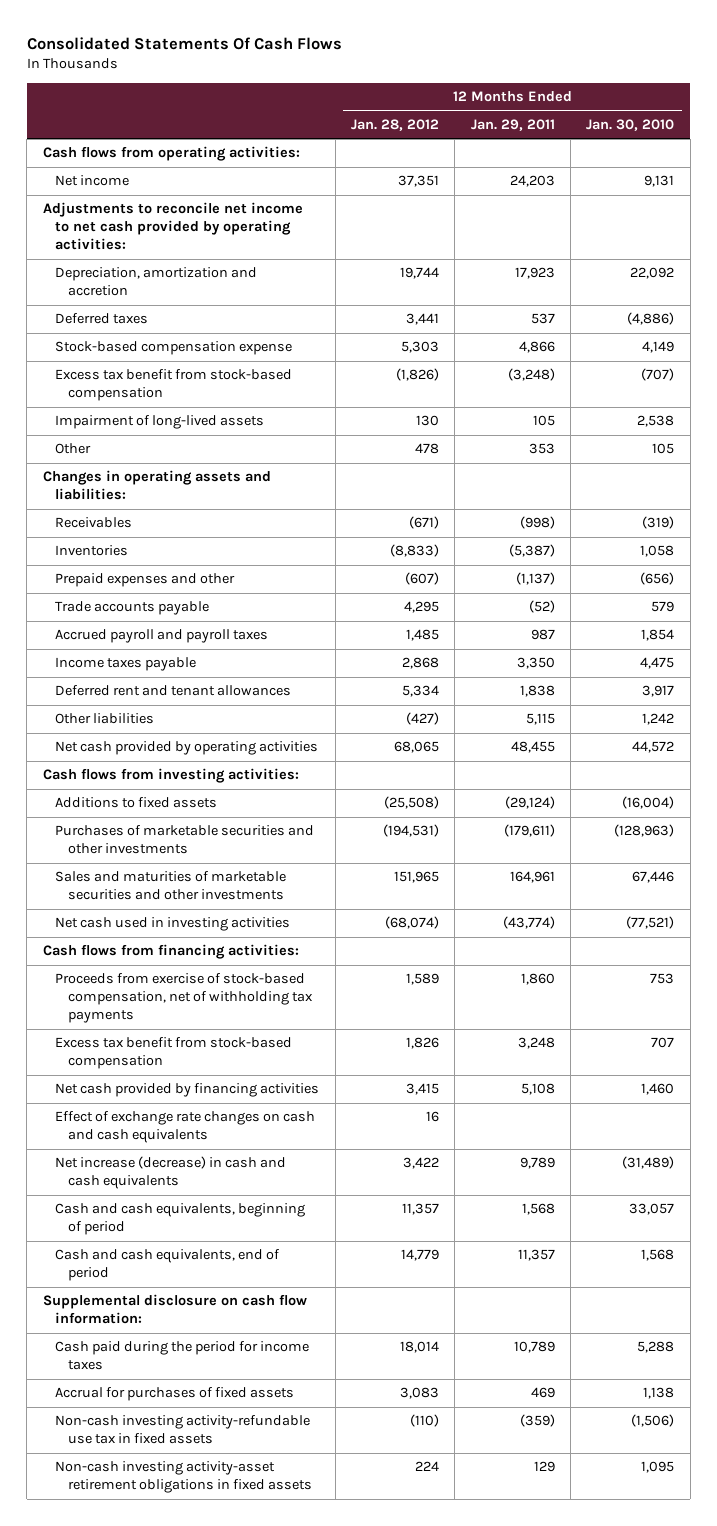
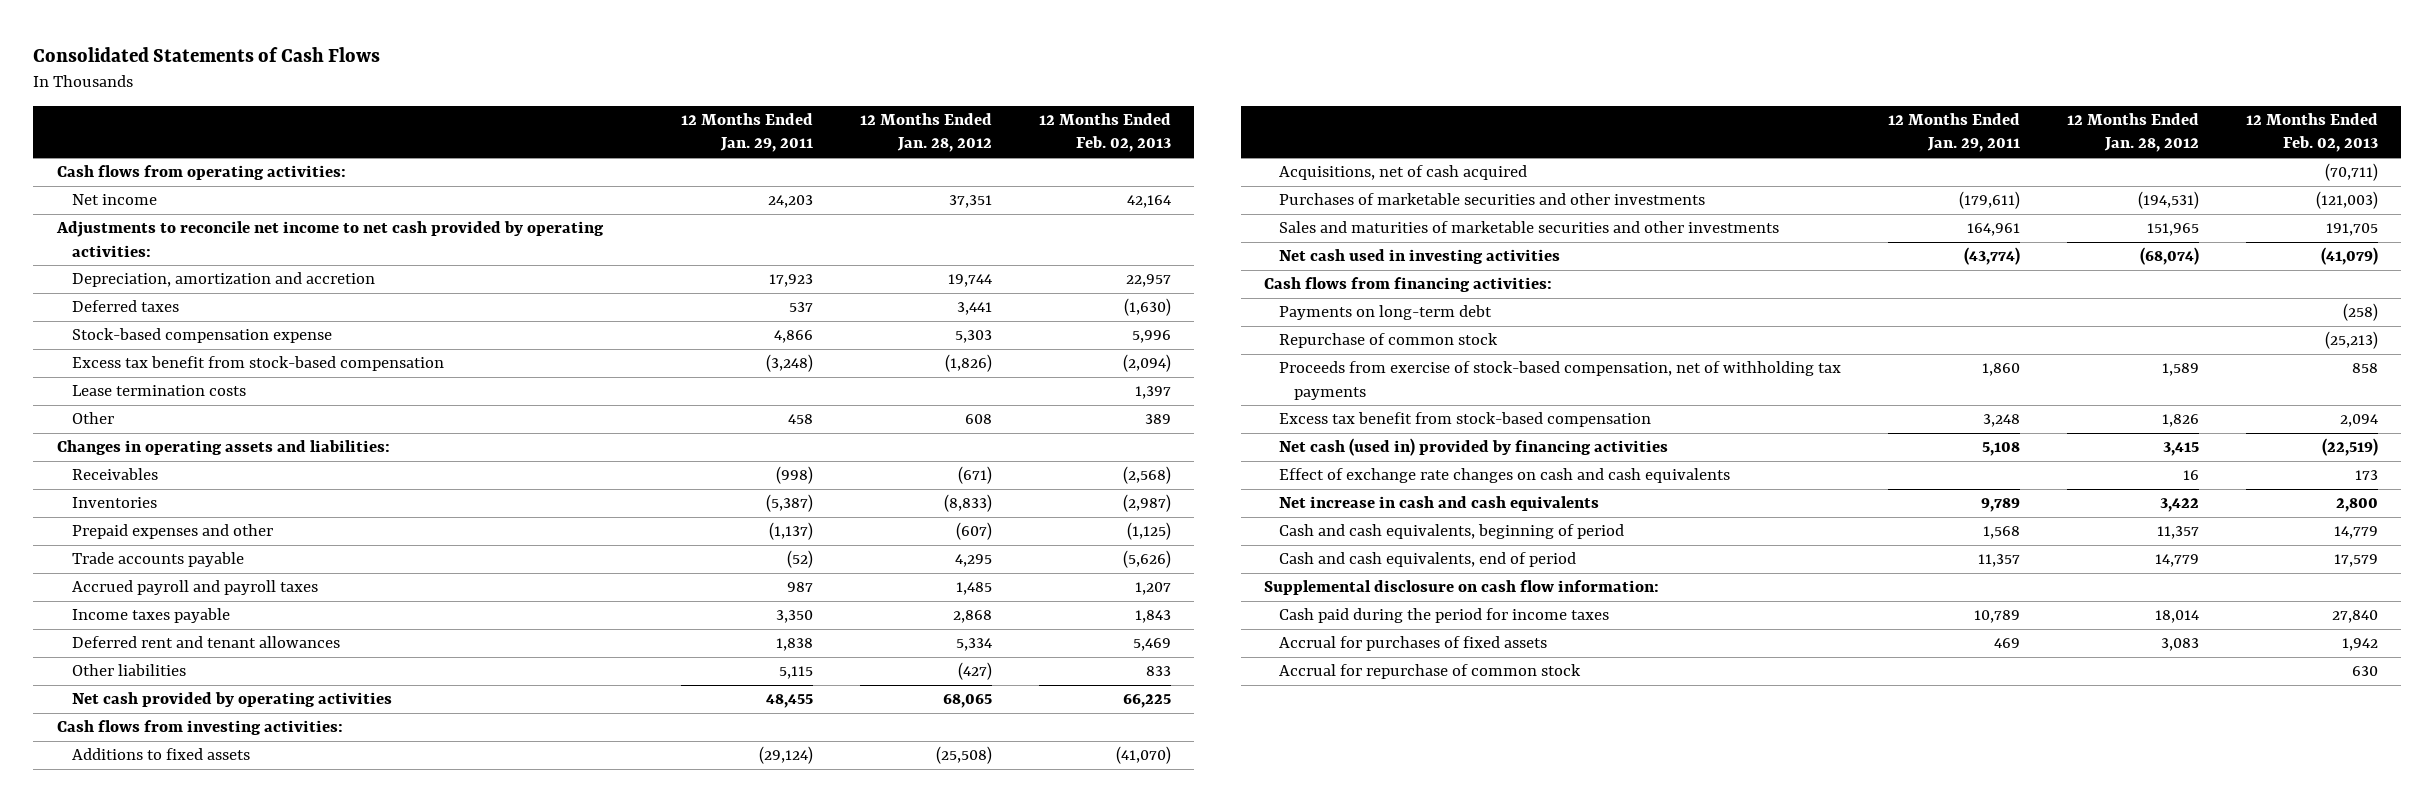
[26,37,342,51] Consolidated Statements Of Cash Flows -> [33,47,381,63] Consolidated Statements of Cash Flows
[586,118,675,131] Jan. 30, 2010 -> none
none -> [1038,113,1171,153] 12 Months Ended Feb. 02, 2013
[55,415,265,430] Impairment of long-lived assets -> none
none -> [71,385,246,397] Lease termination costs
[415,443,440,455] 478 -> [964,414,992,425] 608
[528,443,555,455] 353 -> [787,414,813,425] 458
none -> [1278,165,1527,181] Acquisitions, net of cash acquired
none -> [1278,305,1492,321] Payments on long-term debt
none -> [1278,333,1498,349] Repurchase of common stock
[55,1083,320,1098] Net cash provided by financing activities -> [1278,438,1668,457] Net cash (used in) provided by financing activities
[55,1156,287,1190] Net increase (decrease) in cash and cash equivalents -> [1278,496,1599,512] Net increase in cash and cash equivalents
[55,1415,311,1445] Non-cash investing activity-refundable use tax in fixed assets -> none
[55,1461,313,1494] Non-cash investing activity-asset retirement obligations in fixed assets -> none
none -> [1278,664,1581,680] Accrual for repurchase of common stock

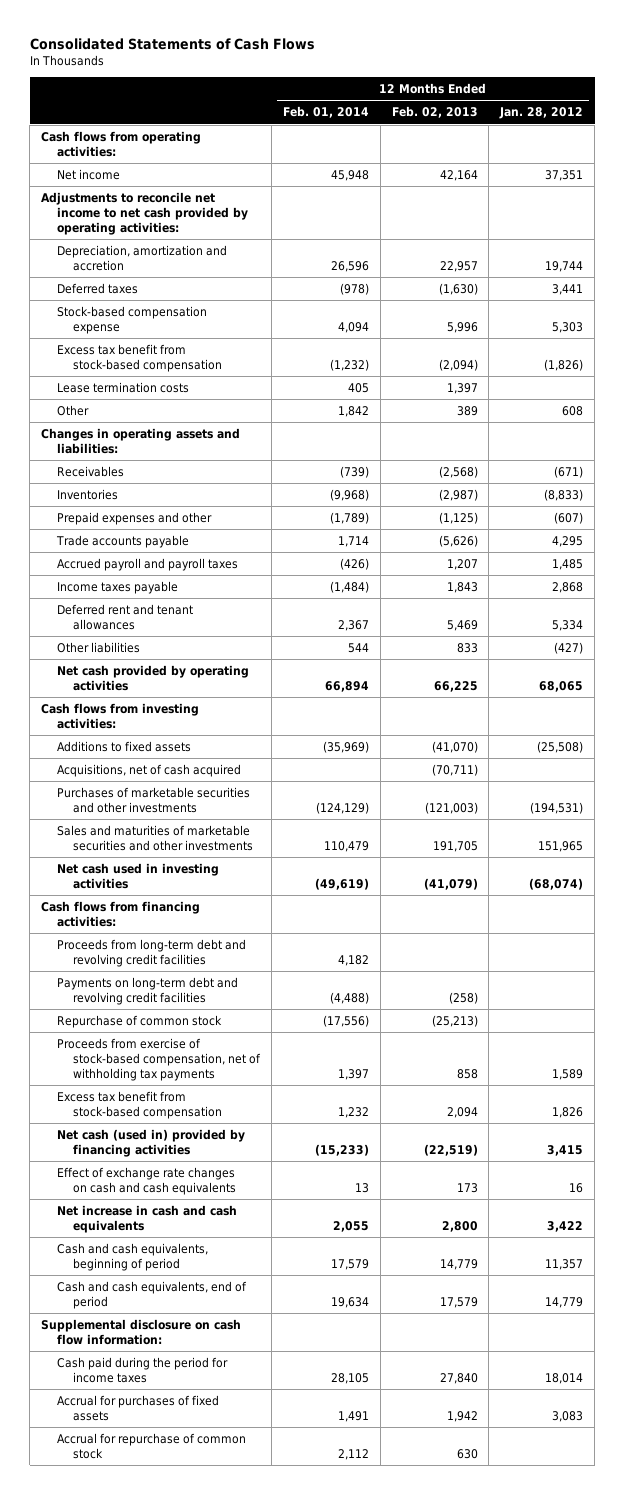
[680,113,813,153] 12 Months Ended Jan. 29, 2011 -> none
none -> [283,106,370,119] Feb. 01, 2014
none -> [57,939,247,967] Proceeds from long-term debt and revolving credit facilities
[1278,305,1492,321] Payments on long-term debt -> [57,977,239,1005] Payments on long-term debt and revolving credit facilities

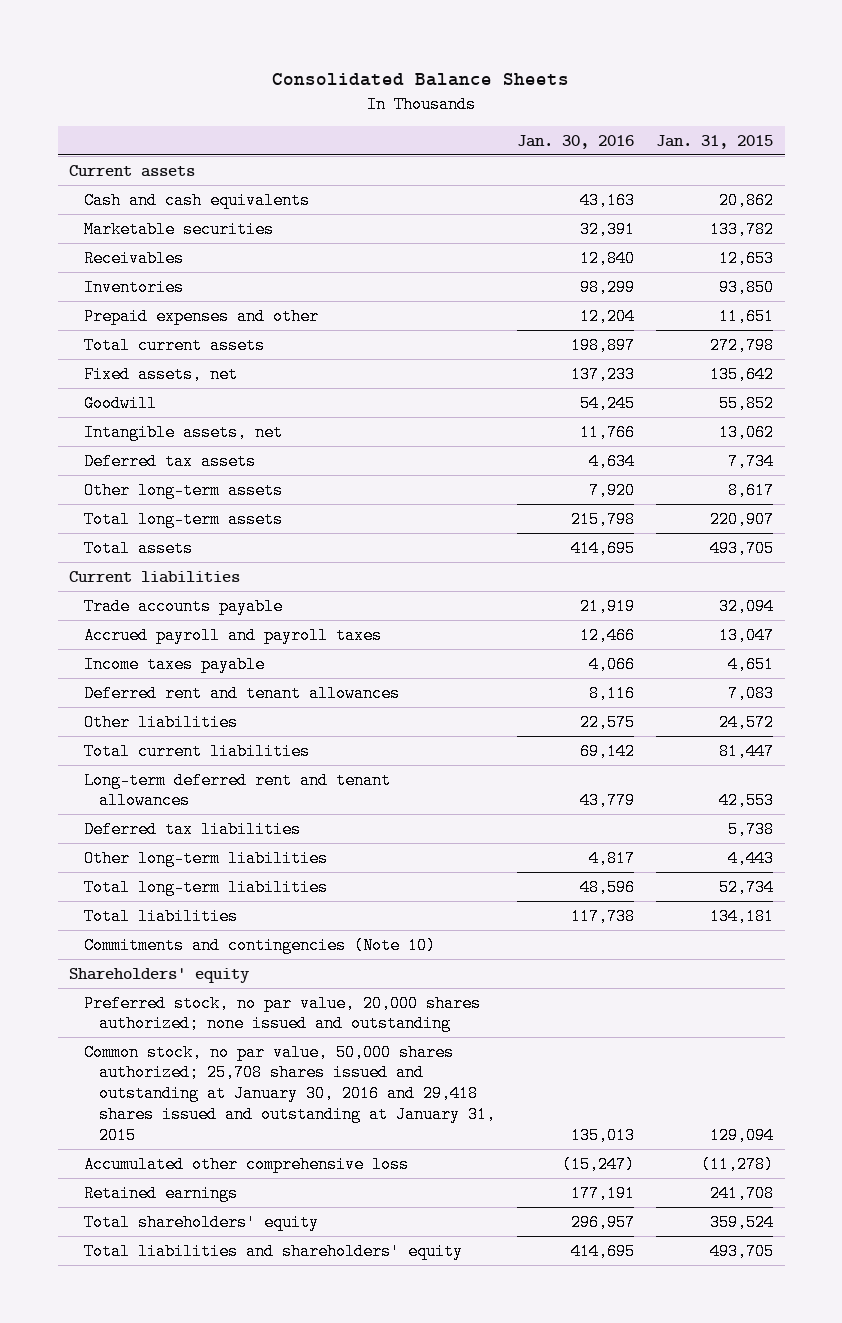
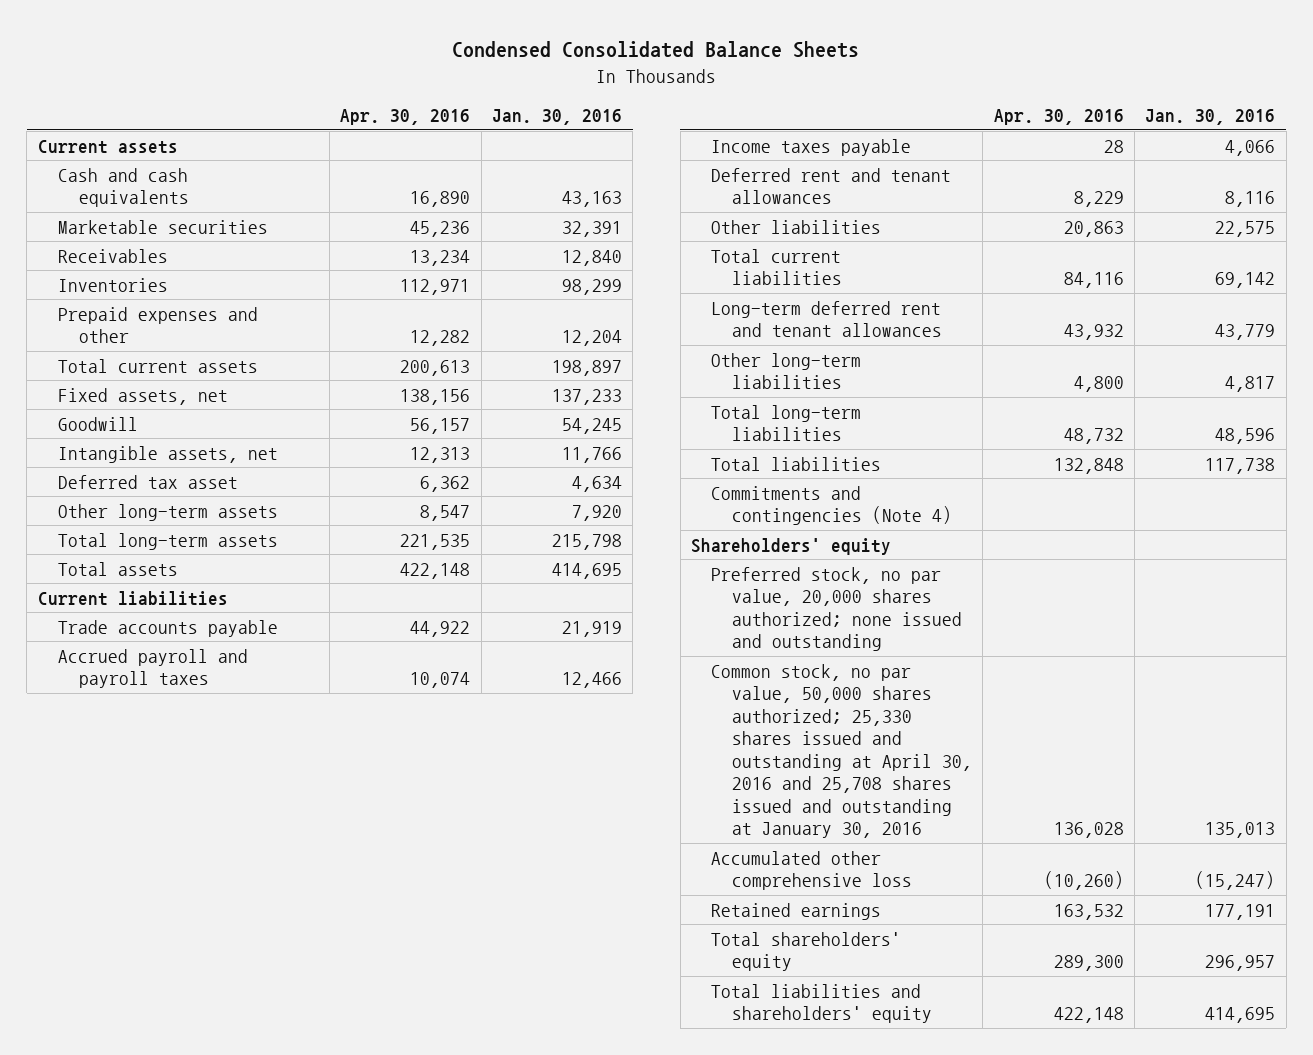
[272,72,570,86] Consolidated Balance Sheets -> [452,41,860,59] Condensed Consolidated Balance Sheets
[656,135,774,150] Jan. 31, 2015 -> none
none -> [340,109,471,126] Apr. 30, 2016
[84,452,257,470] Deferred tax assets -> [58,474,239,489] Deferred tax asset
[84,820,302,838] Deferred tax liabilities -> none
[84,936,437,954] Commitments and contingencies (Note 10) -> [711,485,953,526] Commitments and contingencies (Note 4)
[84,1043,497,1144] Common stock, no par value, 50,000 shares authorized; 25,708 shares issued and outstanding at January 30, 2016 and 29,418 shares issued and outstanding at January 31, 2015 -> [711,663,973,839] Common stock, no par value, 50,000 shares authorized; 25,330 shares issued and outstanding at April 30, 2016 and 25,708 shares issued and outstanding at January 30, 2016

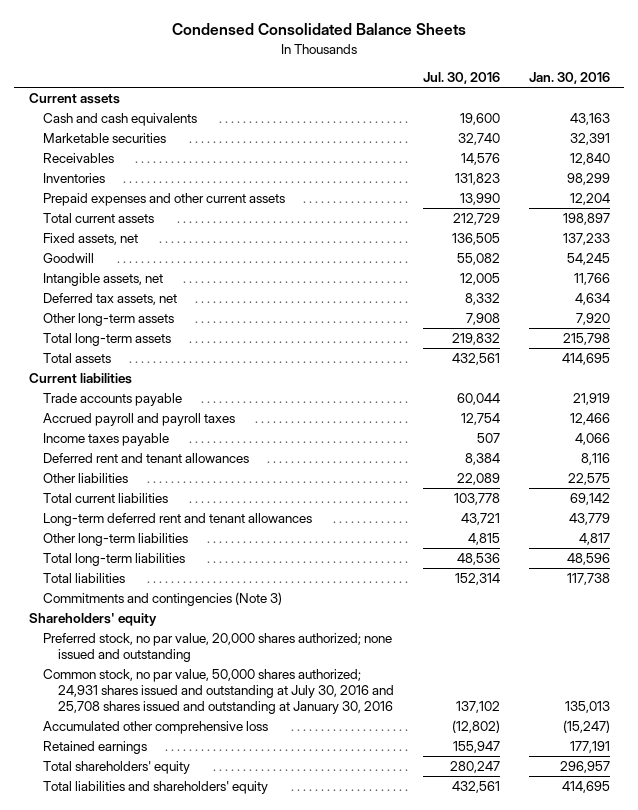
[340,109,471,126] Apr. 30, 2016 -> none
none -> [422,72,500,85] Jul. 30, 2016
[58,306,259,344] Prepaid expenses and other -> [43,192,286,206] Prepaid expenses and other current assets
[58,474,239,489] Deferred tax asset -> [43,292,178,305] Deferred tax assets, net
[711,485,953,526] Commitments and contingencies (Note 4) -> [43,591,283,606] Commitments and contingencies (Note 3)
[711,663,973,839] Common stock, no par value, 50,000 shares authorized; 25,330 shares issued and outstanding at April 30, 2016 and 25,708 shares issued and outstanding at January 30, 2016 -> [43,668,394,714] Common stock, no par value, 50,000 shares authorized; 24,931 shares issued and outstanding at July 30, 2016 and 25,708 shares issued and outstanding at January 30, 2016

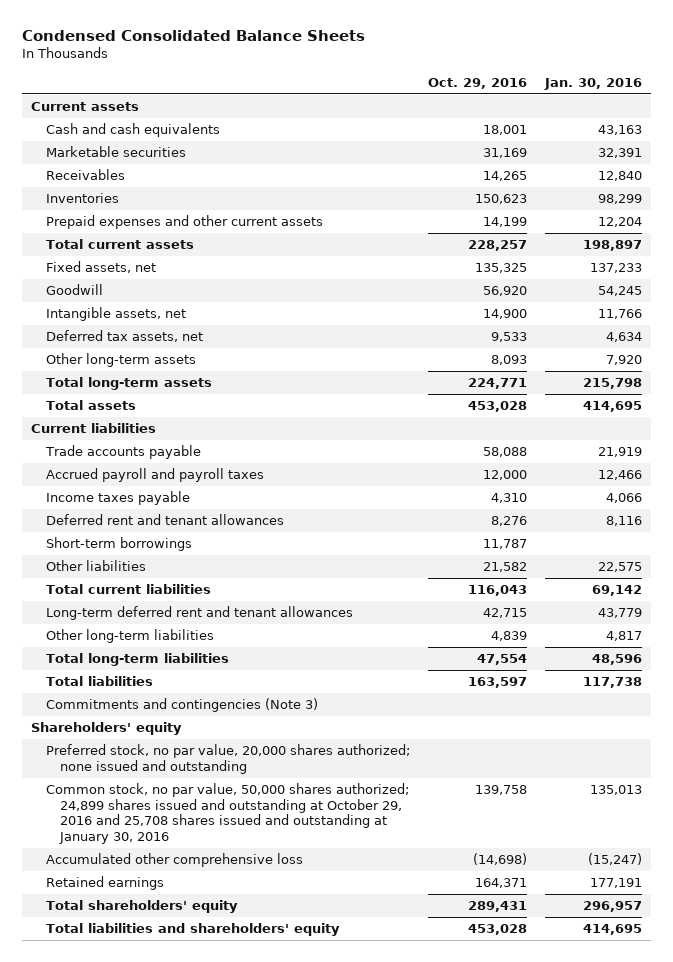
[422,72,500,85] Jul. 30, 2016 -> none
none -> [427,77,527,89] Oct. 29, 2016
none -> [45,537,192,552] Short-term borrowings
[43,668,394,714] Common stock, no par value, 50,000 shares authorized; 24,931 shares issued and outstanding at July 30, 2016 and 25,708 shares issued and outstanding at January 30, 2016 -> [45,783,409,845] Common stock, no par value, 50,000 shares authorized; 24,899 shares issued and outstanding at October 29, 2016 and 25,708 shares issued and outstanding at January 30, 2016

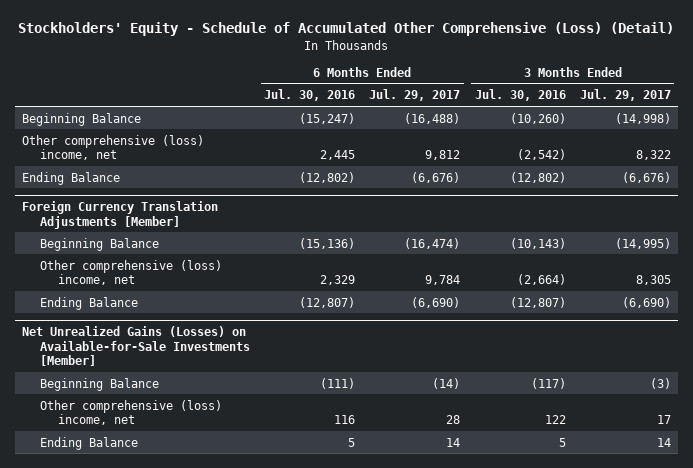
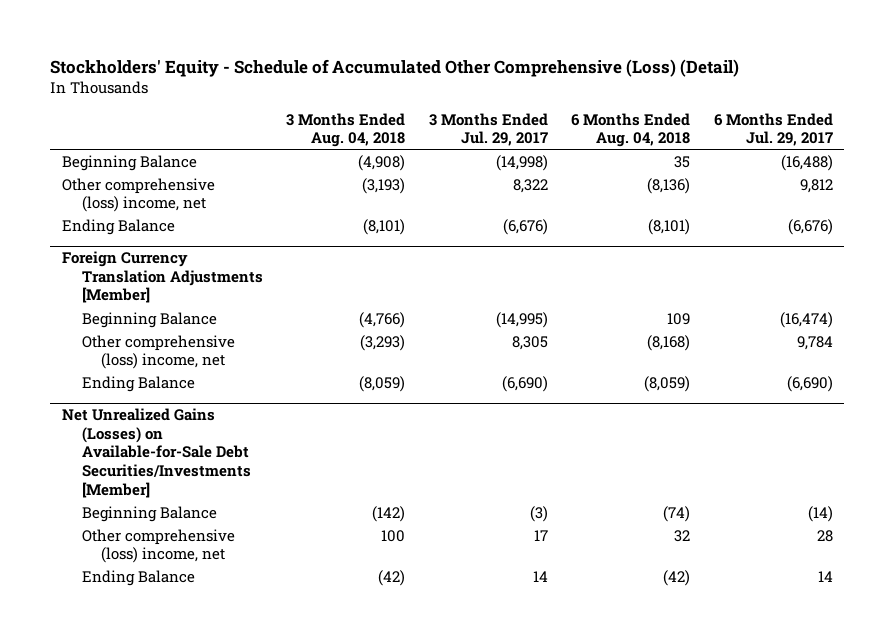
[264,89,356,102] Jul. 30, 2016 -> none
[474,89,566,102] Jul. 30, 2016 -> none
none -> [286,112,406,148] 3 Months Ended Aug. 04, 2018
none -> [571,112,691,148] 6 Months Ended Aug. 04, 2018
[21,325,250,367] Net Unrealized Gains (Losses) on Available-for-Sale Investments [Member] -> [61,408,251,498] Net Unrealized Gains (Losses) on Available-for-Sale Debt Securities/Investments [Member]

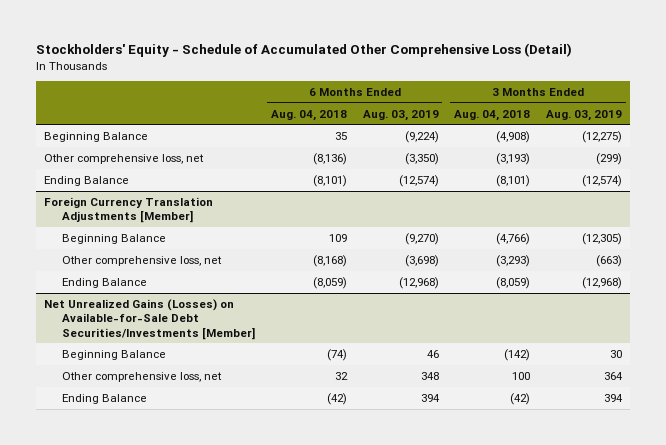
[50,59,740,78] Stockholders' Equity - Schedule of Accumulated Other Comprehensive (Loss) (Detail) -> [36,43,573,58] Stockholders' Equity - Schedule of Accumulated Other Comprehensive Loss (Detail)
[428,112,548,147] 3 Months Ended Jul. 29, 2017 -> none
[713,112,833,147] 6 Months Ended Jul. 29, 2017 -> none
none -> [362,109,439,121] Aug. 03, 2019
none -> [546,109,623,121] Aug. 03, 2019
[61,177,215,213] Other comprehensive (loss) income, net -> [44,153,205,164] Other comprehensive loss, net
[81,334,235,370] Other comprehensive (loss) income, net -> [62,255,223,266] Other comprehensive loss, net
[81,528,235,564] Other comprehensive (loss) income, net -> [62,371,223,382] Other comprehensive loss, net

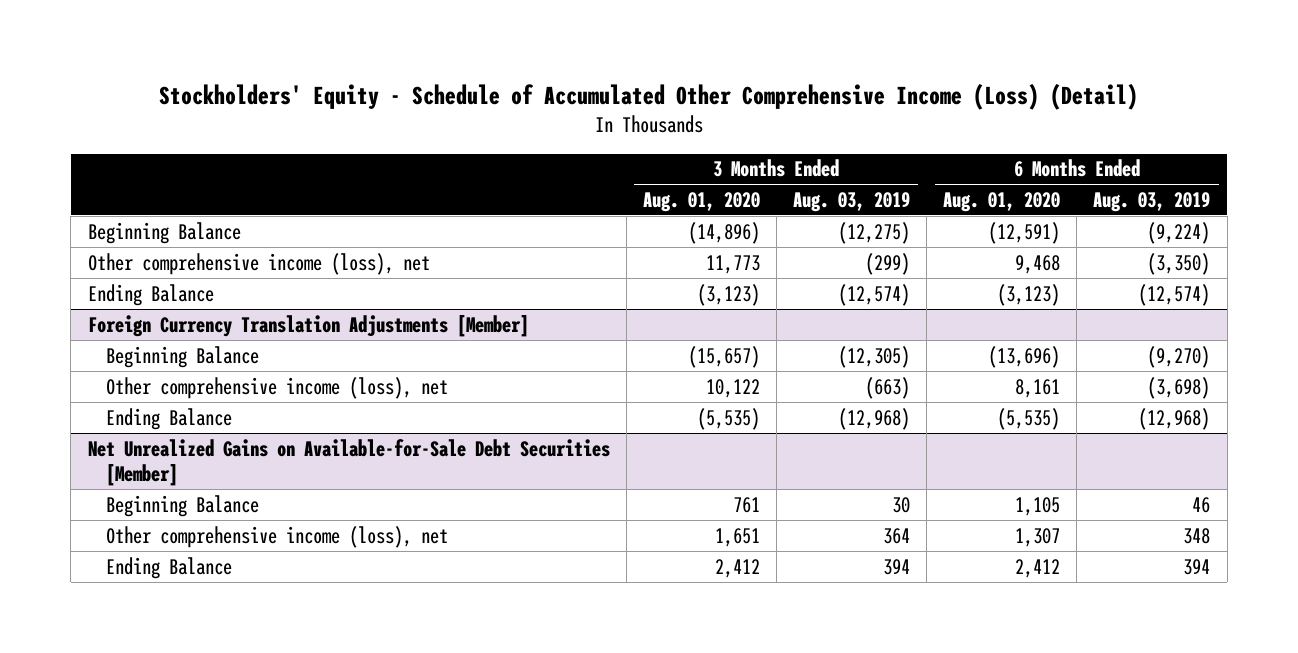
[36,43,573,58] Stockholders' Equity - Schedule of Accumulated Other Comprehensive Loss (Detail) -> [158,82,1138,110] Stockholders' Equity - Schedule of Accumulated Other Comprehensive Income (Loss) (Detail)
[270,109,347,121] Aug. 04, 2018 -> none
[454,109,531,121] Aug. 04, 2018 -> none
none -> [642,191,760,212] Aug. 01, 2020
none -> [943,191,1061,212] Aug. 01, 2020
[44,153,205,164] Other comprehensive loss, net -> [87,252,430,275] Other comprehensive income (loss), net
[62,255,223,266] Other comprehensive loss, net -> [105,376,448,399] Other comprehensive income (loss), net
[44,298,256,340] Net Unrealized Gains (Losses) on Available-for-Sale Debt Securities/Investments [Member] -> [87,438,610,486] Net Unrealized Gains on Available-for-Sale Debt Securities [Member]
[62,371,223,382] Other comprehensive loss, net -> [105,525,448,548] Other comprehensive income (loss), net

